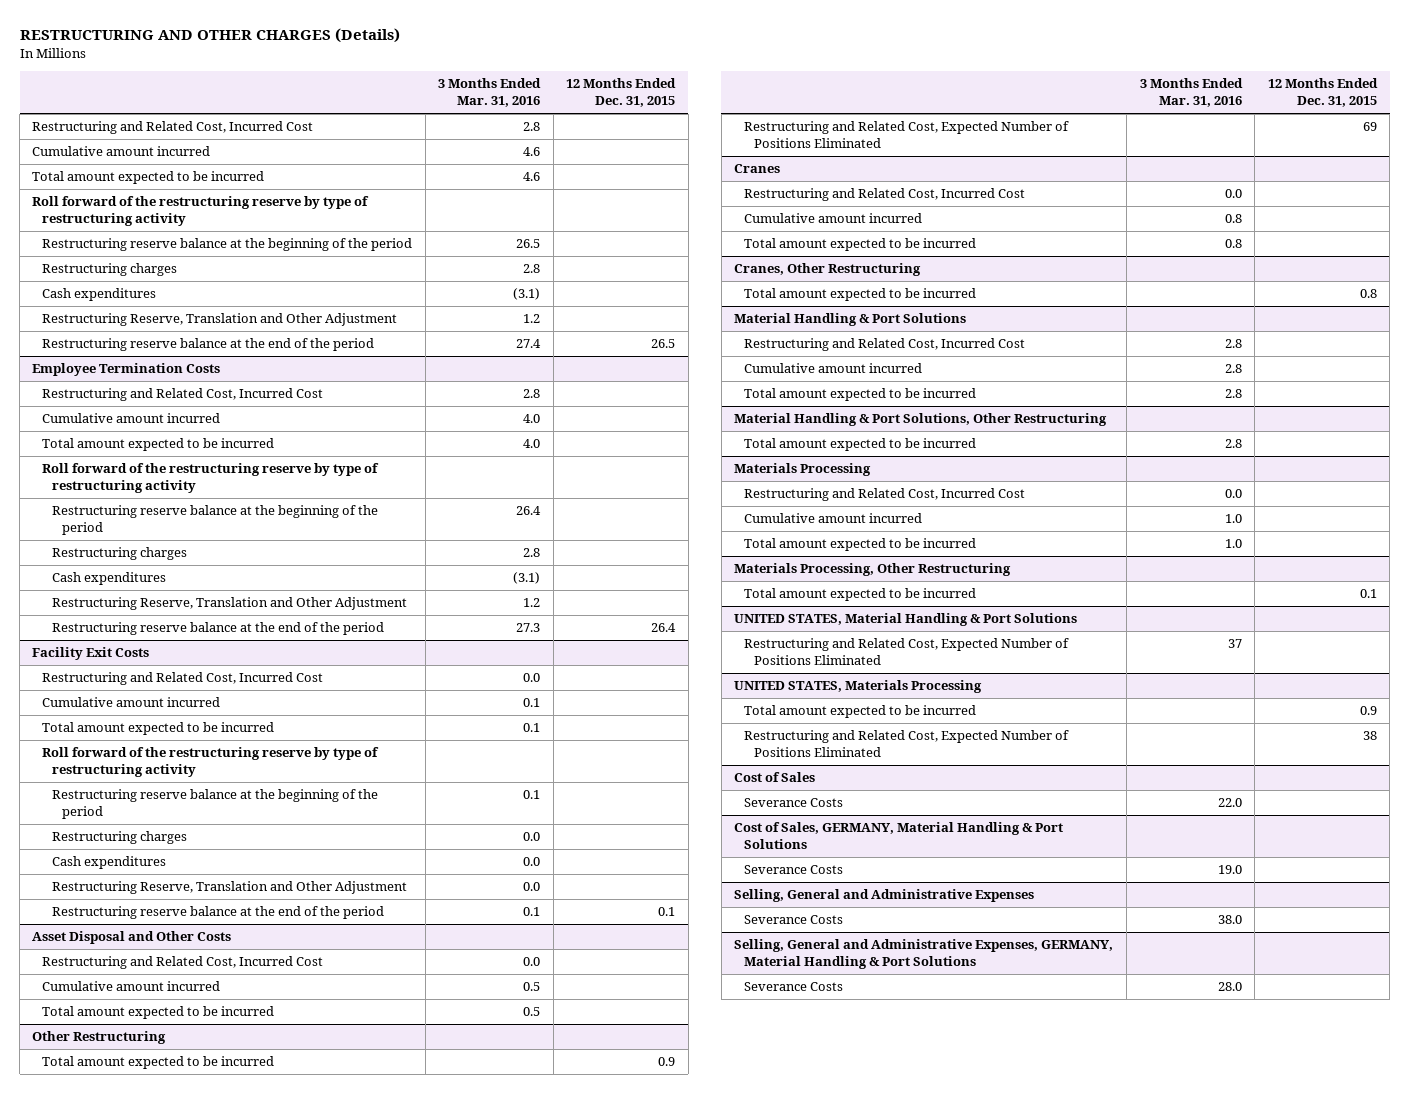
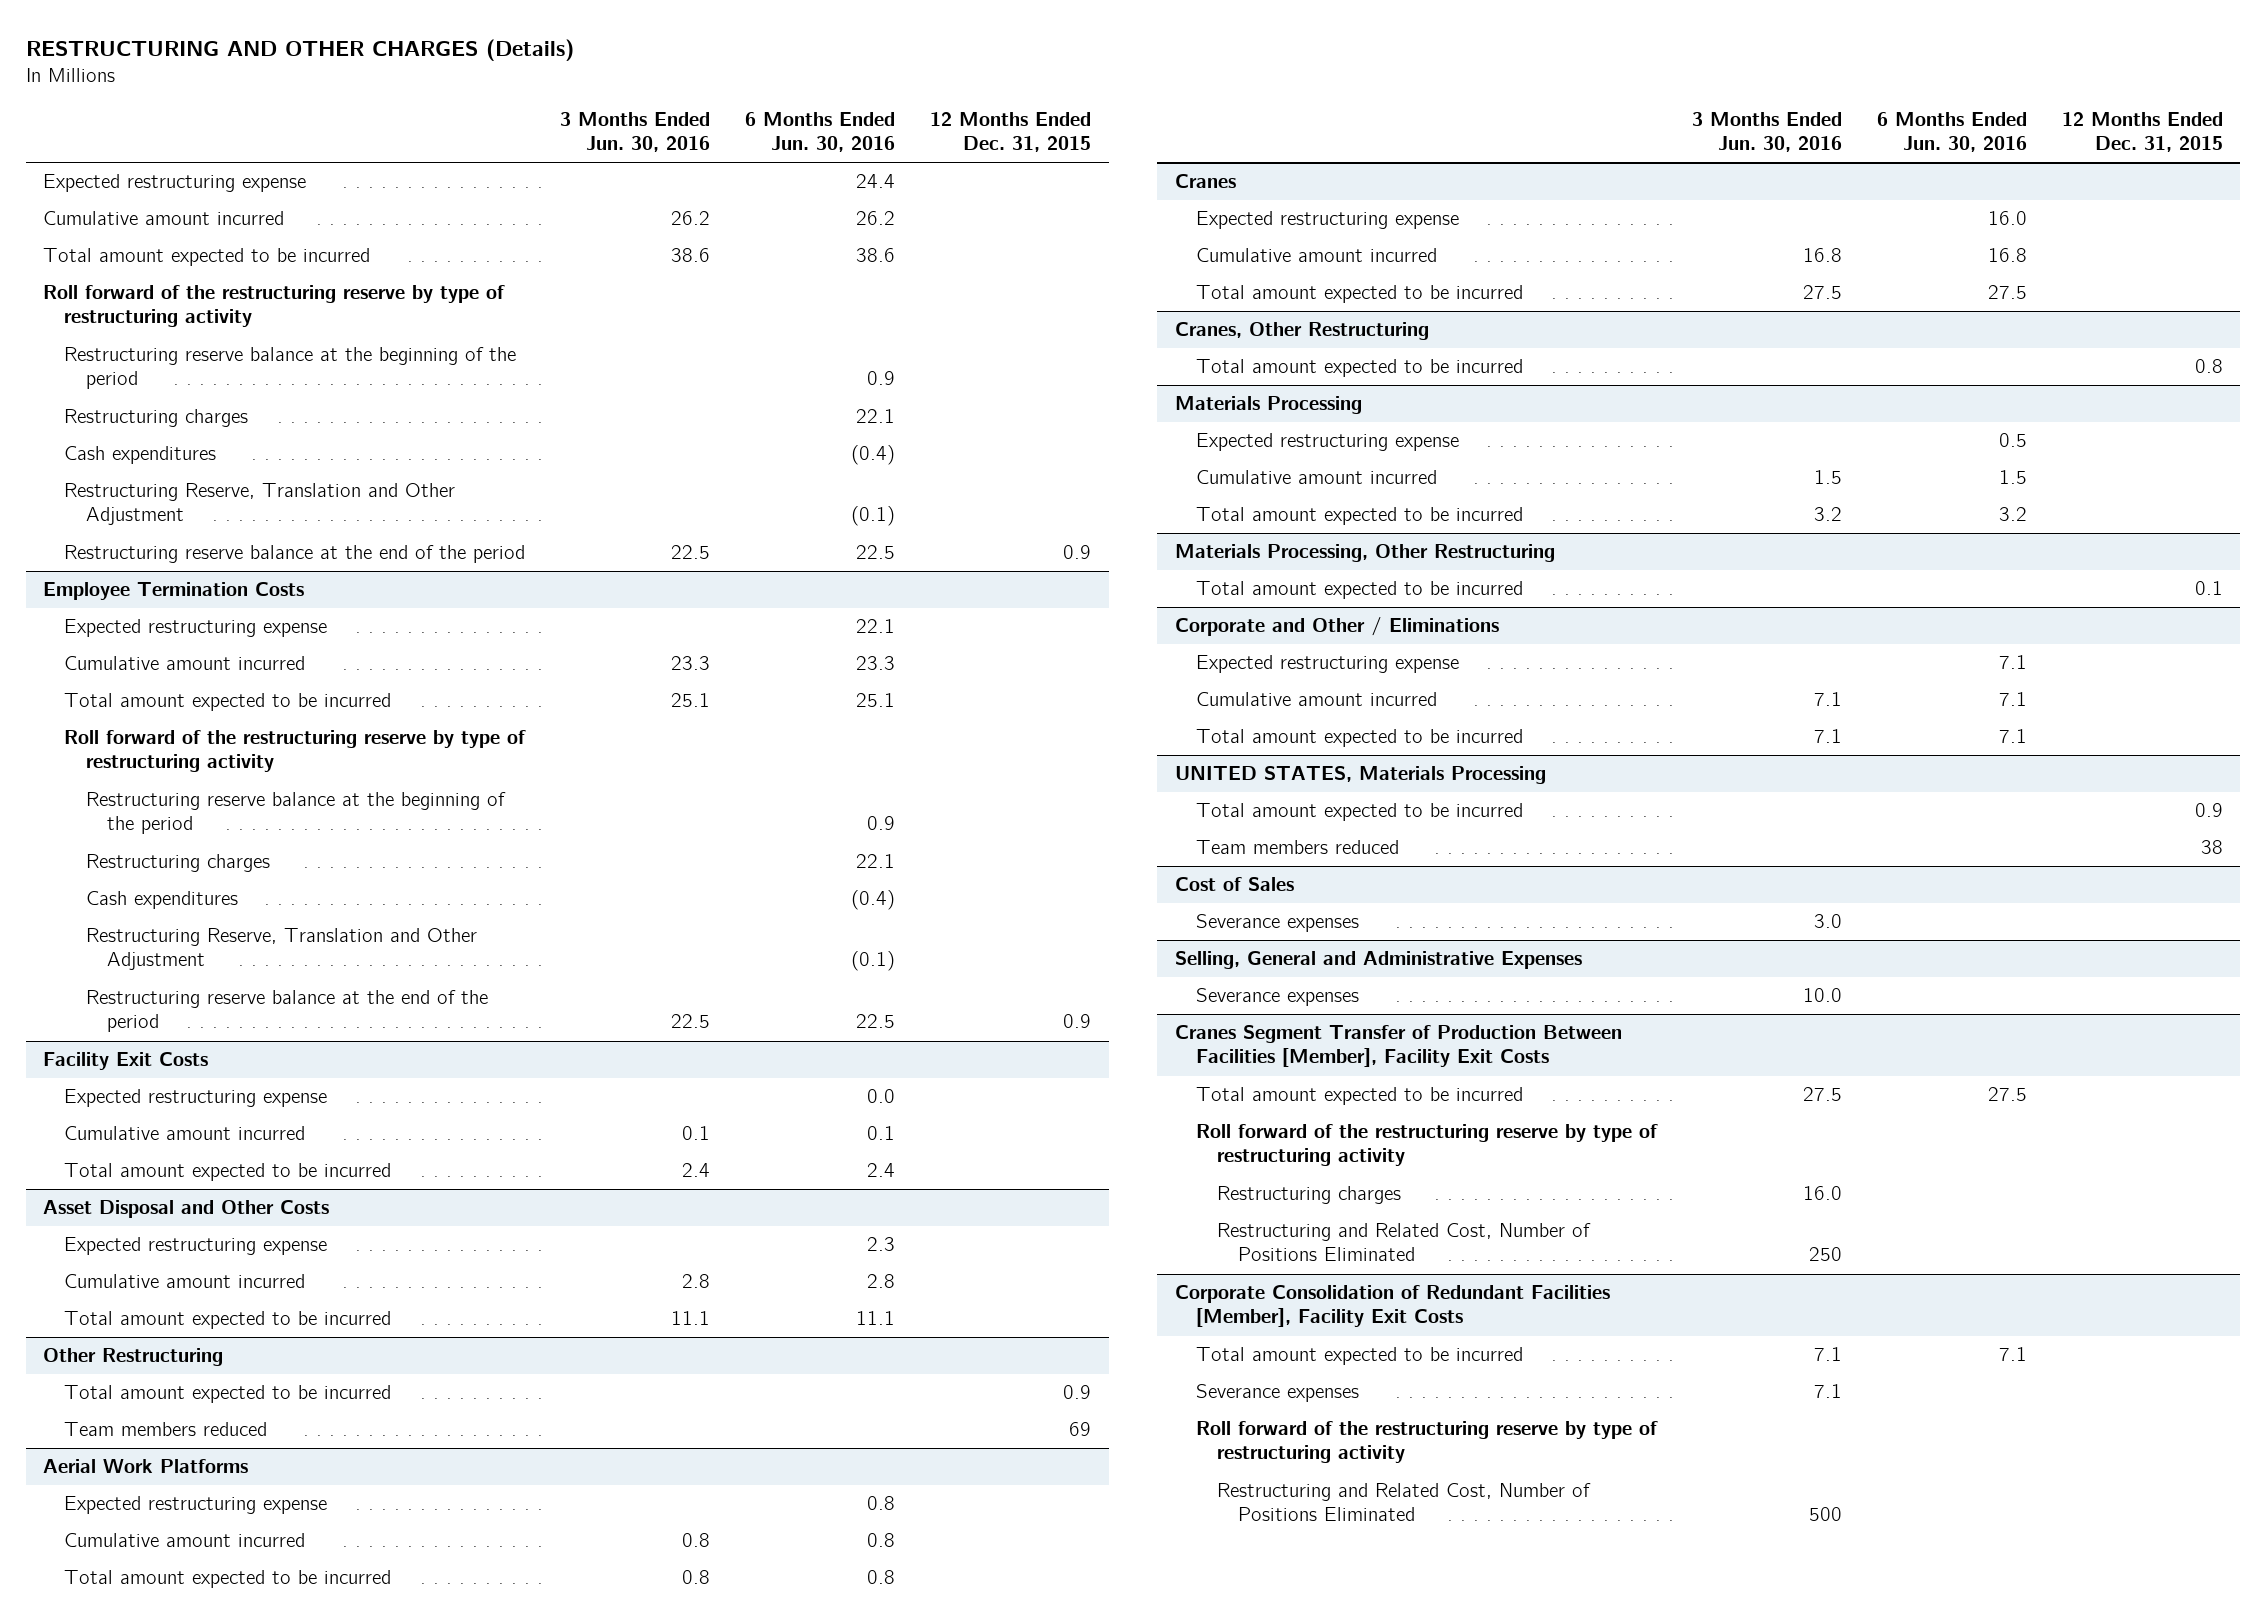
[438,78,542,108] 3 Months Ended Mar. 31, 2016 -> none
none -> [560,112,711,153] 3 Months Ended Jun. 30, 2016
none -> [745,112,896,153] 6 Months Ended Jun. 30, 2016
[32,121,314,135] Restructuring and Related Cost, Incurred Cost -> [43,174,307,193] Expected restructuring expense
[651,339,676,349] 26.5 -> [1063,545,1092,560] 0.9
[42,388,324,402] Restructuring and Related Cost, Incurred Cost -> [64,619,328,638] Expected restructuring expense
[651,623,677,633] 26.4 -> [1063,1014,1092,1029] 0.9
[42,672,324,686] Restructuring and Related Cost, Incurred Cost -> [64,1089,328,1108] Expected restructuring expense
[42,747,380,778] Roll forward of the restructuring reserve by type of restructuring activity -> none
[52,789,379,820] Restructuring reserve balance at the beginning of the period -> none
[52,831,188,845] Restructuring charges -> none
[52,856,167,870] Cash expenditures -> none
[52,881,408,895] Restructuring Reserve, Translation and Other Adjustment -> none
[52,906,385,920] Restructuring reserve balance at the end of the period -> none
[42,956,324,970] Restructuring and Related Cost, Incurred Cost -> [64,1237,328,1256] Expected restructuring expense
[743,121,1069,149] Restructuring and Related Cost, Expected Number of Positions Eliminated -> [64,1422,268,1437] Team members reduced
none -> [43,1459,249,1474] Aerial Work Platforms
none -> [64,1496,328,1515] Expected restructuring expense
none -> [64,1533,306,1548] Cumulative amount incurred
none -> [64,1570,392,1589] Total amount expected to be incurred
[743,188,1025,202] Restructuring and Related Cost, Incurred Cost -> [1195,211,1459,230] Expected restructuring expense
[734,313,967,327] Material Handling & Port Solutions -> none
[743,338,1025,352] Restructuring and Related Cost, Incurred Cost -> none
[743,363,922,374] Cumulative amount incurred -> none
[743,388,976,402] Total amount expected to be incurred -> none
[734,413,1108,427] Material Handling & Port Solutions, Other Restructuring -> none
[743,438,976,452] Total amount expected to be incurred -> none
[743,488,1025,502] Restructuring and Related Cost, Incurred Cost -> [1195,433,1459,452] Expected restructuring expense
[734,613,1078,627] UNITED STATES, Material Handling & Port Solutions -> none
[743,638,1069,666] Restructuring and Related Cost, Expected Number of Positions Eliminated -> none
none -> [1174,617,1499,637] Corporate and Other / Eliminations
none -> [1195,655,1459,674] Expected restructuring expense
none -> [1195,692,1437,707] Cumulative amount incurred
none -> [1195,729,1523,748] Total amount expected to be incurred
[743,730,1069,758] Restructuring and Related Cost, Expected Number of Positions Eliminated -> [1195,840,1399,855] Team members reduced
[734,822,1064,850] Cost of Sales, GERMANY, Material Handling & Port Solutions -> none
[743,865,843,875] Severance Costs -> none
[743,798,843,808] Severance Costs -> [1195,914,1359,933] Severance expenses
[734,939,1114,970] Selling, General and Administrative Expenses, GERMANY, Material Handling & Port Solutions -> none
[743,982,843,992] Severance Costs -> none
[743,915,843,925] Severance Costs -> [1195,988,1359,1007] Severance expenses
none -> [1174,1025,1622,1068] Cranes Segment Transfer of Production Between Facilities [Member], Facility Exit Costs
none -> [1195,1087,1523,1106] Total amount expected to be incurred
none -> [1195,1124,1658,1167] Roll forward of the restructuring reserve by type of restructuring activity
none -> [1217,1186,1402,1205] Restructuring charges
none -> [1217,1223,1592,1262] Restructuring and Related Cost, Number of Positions Eliminated
none -> [1174,1285,1610,1328] Corporate Consolidation of Redundant Facilities [Member], Facility Exit Costs
none -> [1195,1347,1523,1366] Total amount expected to be incurred
none -> [1195,1384,1359,1403] Severance expenses
none -> [1195,1421,1658,1464] Roll forward of the restructuring reserve by type of restructuring activity
none -> [1217,1483,1592,1522] Restructuring and Related Cost, Number of Positions Eliminated

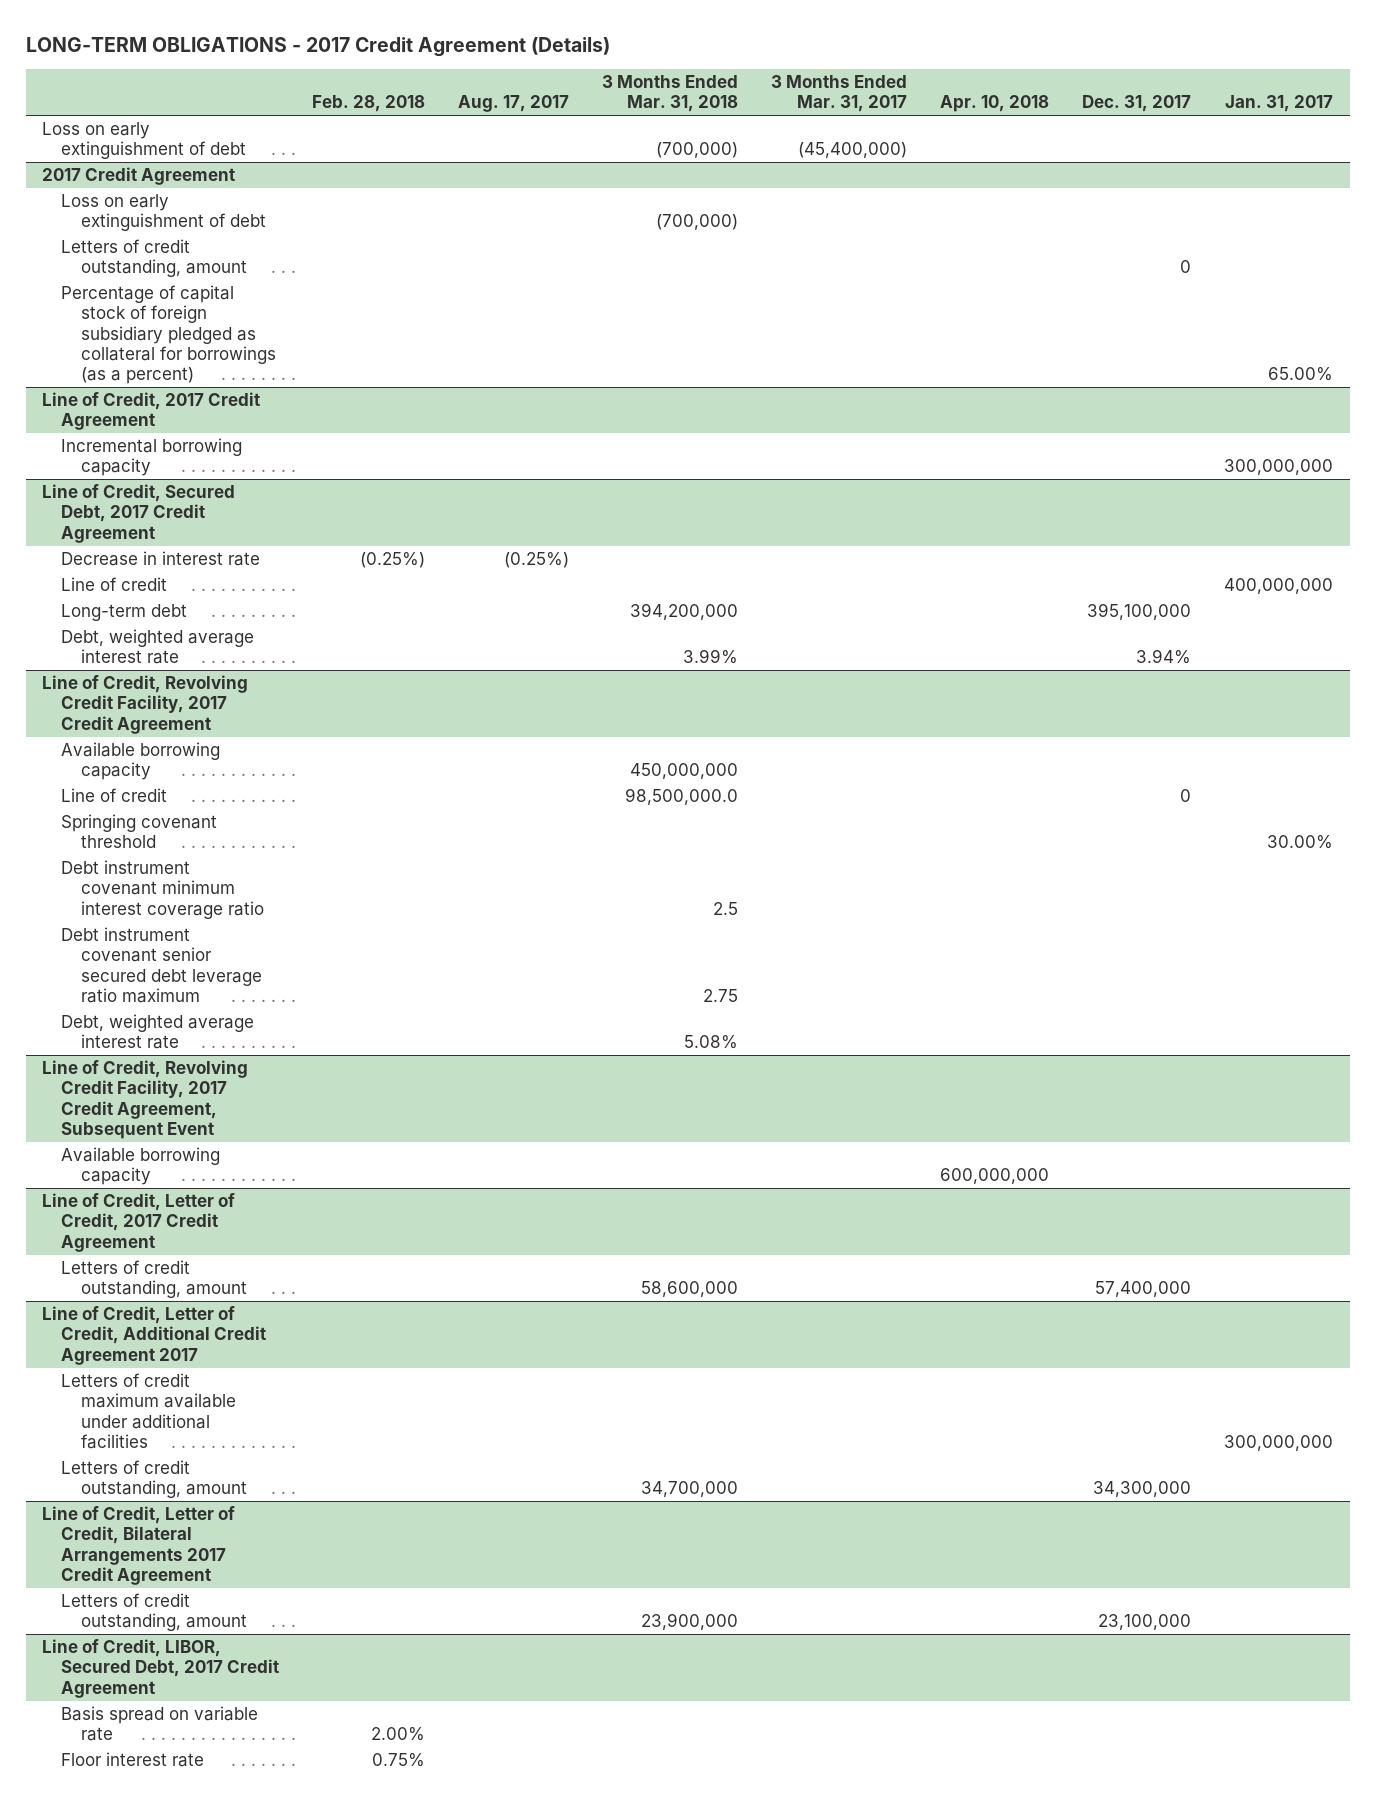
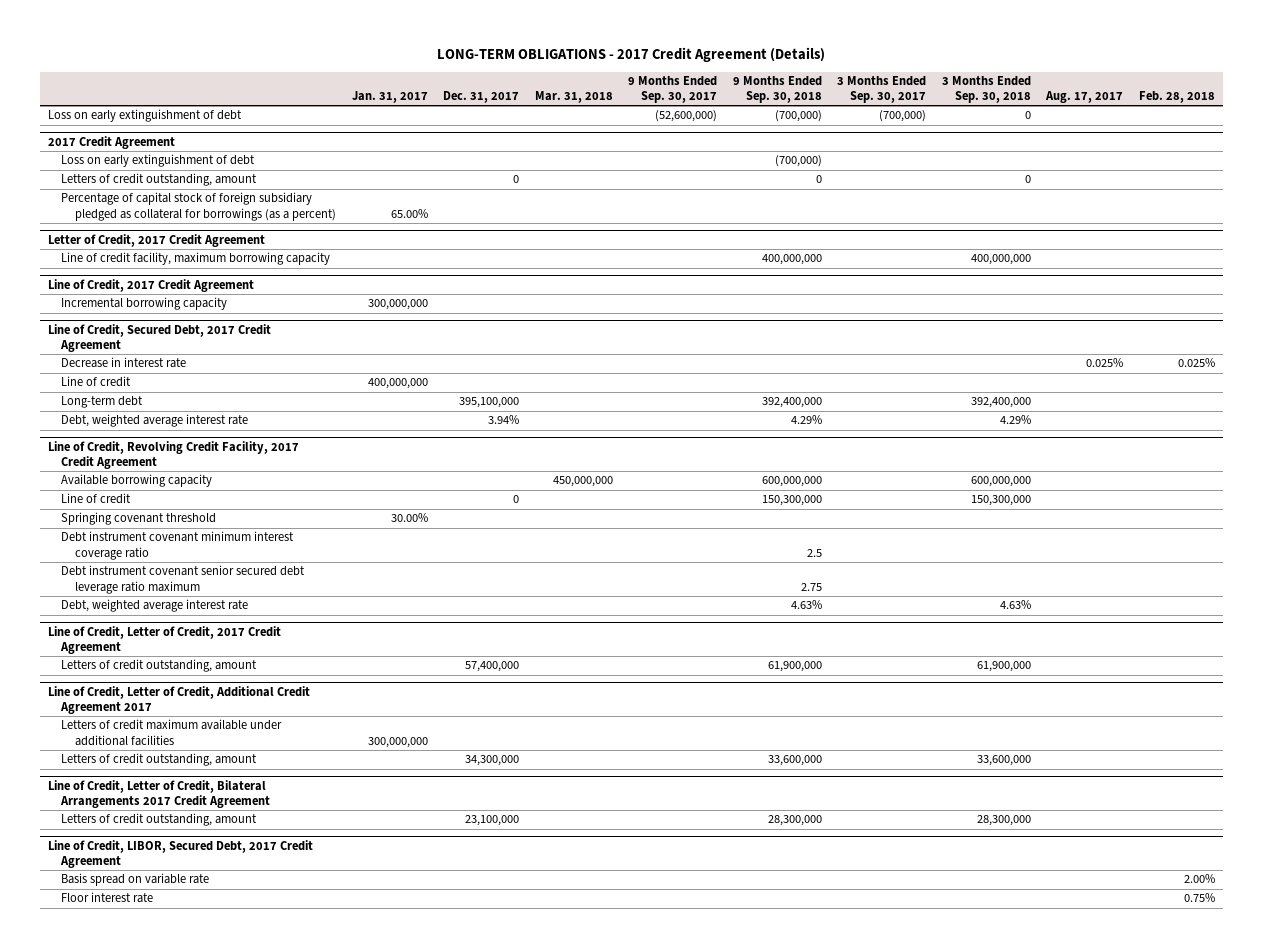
[602,74,739,113] 3 Months Ended Mar. 31, 2018 -> none
[771,74,908,113] 3 Months Ended Mar. 31, 2017 -> none
[940,95,1050,113] Apr. 10, 2018 -> none
none -> [534,91,613,104] Mar. 31, 2018
none -> [628,76,718,104] 9 Months Ended Sep. 30, 2017
none -> [732,76,822,104] 9 Months Ended Sep. 30, 2018
none -> [837,76,927,104] 3 Months Ended Sep. 30, 2017
none -> [941,76,1031,104] 3 Months Ended Sep. 30, 2018
none -> [47,234,265,248] Letter of Credit, 2017 Credit Agreement
none -> [61,252,331,266] Line of credit facility, maximum borrowing capacity
[360,552,426,569] (0.25%) -> [1177,358,1215,368] 0.025%
[504,552,570,569] (0.25%) -> [1086,358,1124,368] 0.025%
[42,1060,249,1139] Line of Credit, Revolving Credit Facility, 2017 Credit Agreement, Subsequent Event -> none
[61,1147,221,1186] Available borrowing capacity -> none

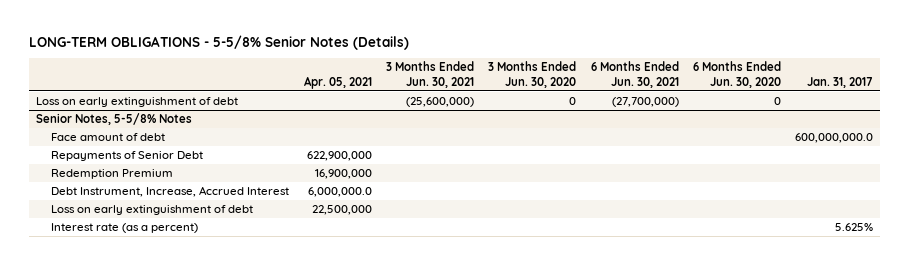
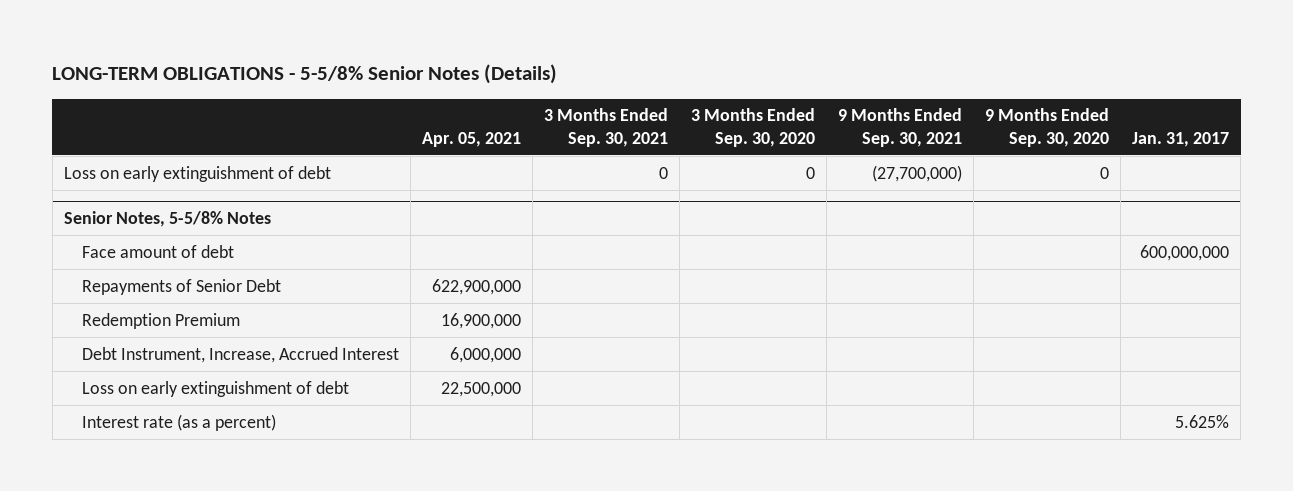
[386,61,475,88] 3 Months Ended Jun. 30, 2021 -> none
[488,61,577,88] 3 Months Ended Jun. 30, 2020 -> none
[590,61,679,88] 6 Months Ended Jun. 30, 2021 -> none
[692,61,781,88] 6 Months Ended Jun. 30, 2020 -> none
none -> [544,108,669,147] 3 Months Ended Sep. 30, 2021
none -> [691,108,816,147] 3 Months Ended Sep. 30, 2020
none -> [838,108,963,147] 9 Months Ended Sep. 30, 2021
none -> [985,108,1110,147] 9 Months Ended Sep. 30, 2020
[795,133,874,144] 600,000,000.0 -> [1140,244,1230,261] 600,000,000
[307,187,372,198] 6,000,000.0 -> [450,346,522,363] 6,000,000

